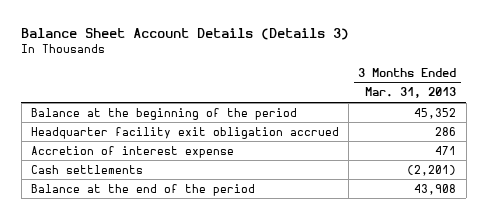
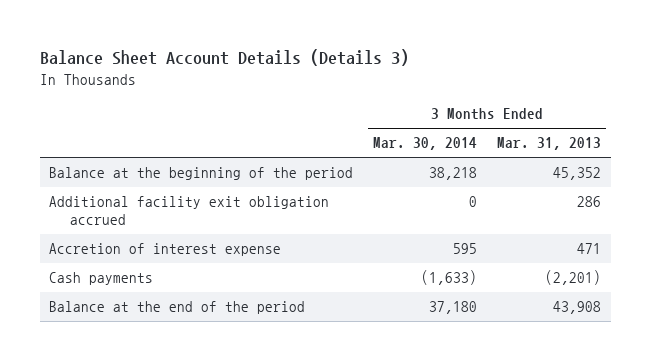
none -> [373,137,478,151] Mar. 30, 2014
[31,126,340,139] Headquarter facility exit obligation accrued -> [49,196,330,226] Additional facility exit obligation accrued
[31,164,144,174] Cash settlements -> [49,272,154,286] Cash payments

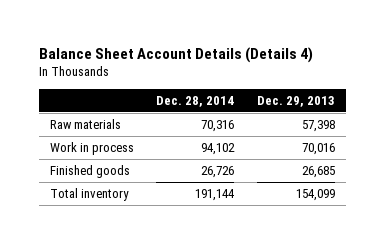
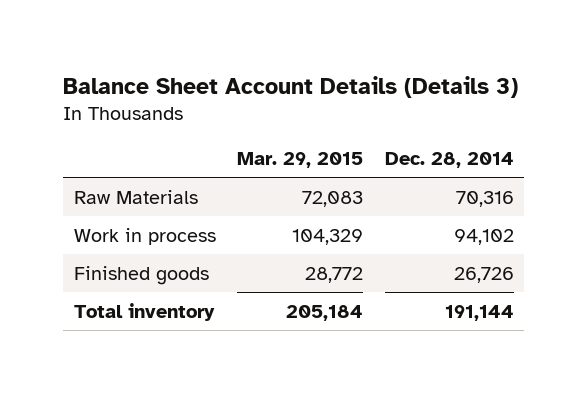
[38,46,313,63] Balance Sheet Account Details (Details 4) -> [63,75,519,98] Balance Sheet Account Details (Details 3)
[256,95,335,107] Dec. 29, 2013 -> none
none -> [237,151,364,168] Mar. 29, 2015
[50,118,122,129] Raw materials -> [74,189,199,204] Raw Materials

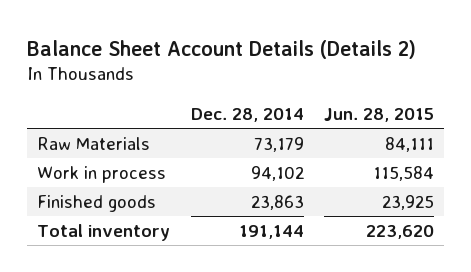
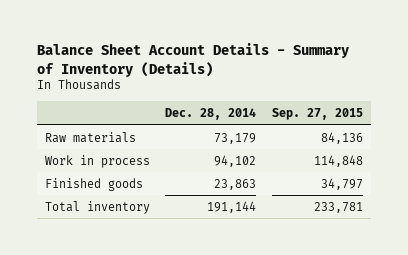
[27,39,417,59] Balance Sheet Account Details (Details 2) -> [37,43,350,77] Balance Sheet Account Details - Summary of Inventory (Details)
[323,107,434,122] Jun. 28, 2015 -> none
none -> [271,108,363,121] Sep. 27, 2015
[37,136,151,150] Raw Materials -> [44,131,136,143] Raw materials

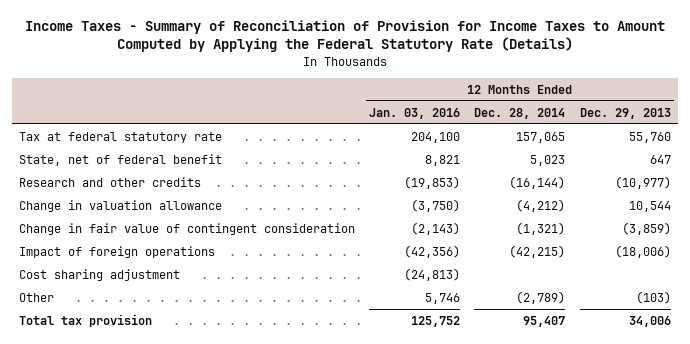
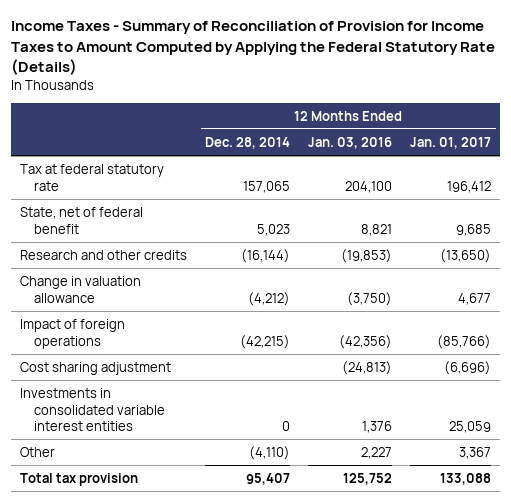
[579,107,671,119] Dec. 29, 2013 -> none
none -> [410,136,492,149] Jan. 01, 2017
[19,222,356,235] Change in fair value of contingent consideration -> none
none -> [20,387,165,432] Investments in consolidated variable interest entities
[425,292,461,304] 5,746 -> [361,446,393,459] 2,227
[516,290,566,304] (2,789) -> [249,445,291,460] (4,110)

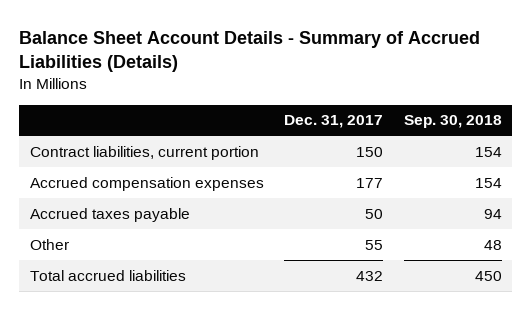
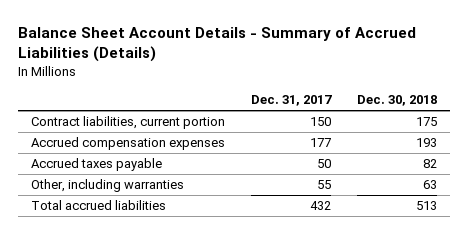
[403,115,502,129] Sep. 30, 2018 -> none
none -> [356,95,437,107] Dec. 30, 2018
[29,238,69,250] Other -> [30,179,184,193] Other, including warranties

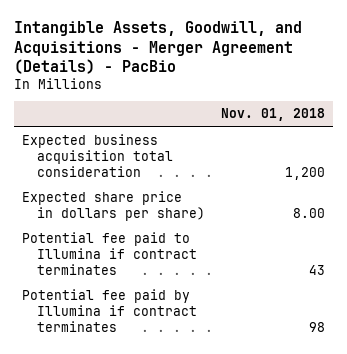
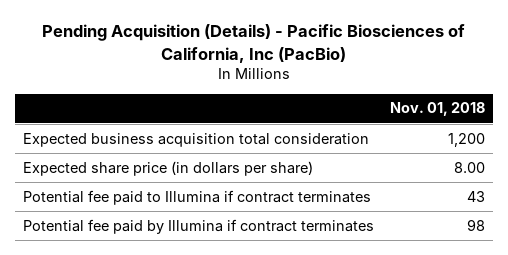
[14,21,303,74] Intangible Assets, Goodwill, and Acquisitions - Merger Agreement (Details) - PacBio -> [41,24,465,63] Pending Acquisition (Details) - Pacific Biosciences of California, Inc (PacBio)
[22,191,205,222] Expected share price in dollars per share) -> [22,160,313,176] Expected share price (in dollars per share)

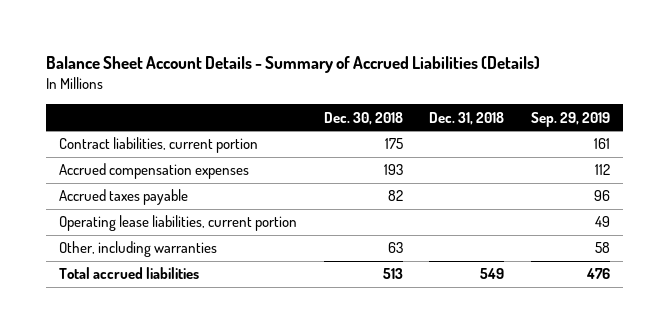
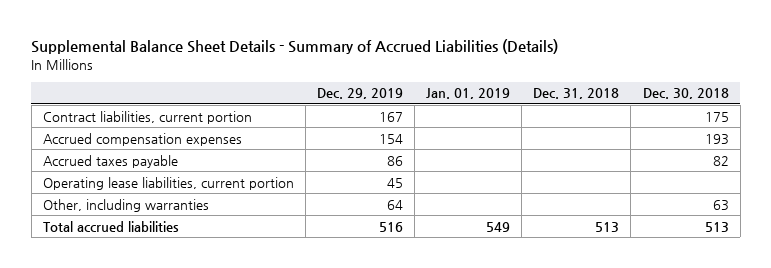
[46,56,541,74] Balance Sheet Account Details - Summary of Accrued Liabilities (Details) -> [31,39,559,55] Supplemental Balance Sheet Details - Summary of Accrued Liabilities (Details)
[530,111,610,127] Sep. 29, 2019 -> none
none -> [316,88,403,100] Dec. 29, 2019
none -> [426,88,511,100] Jan. 01, 2019
[480,268,505,280] 549 -> [595,221,620,232] 513

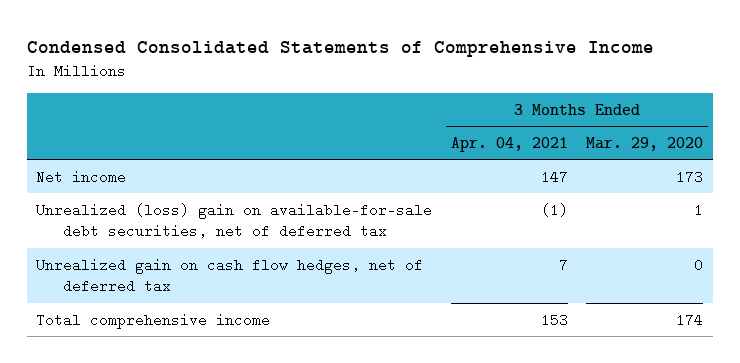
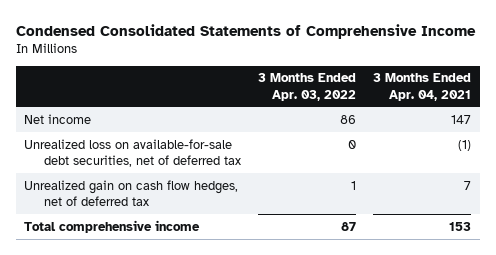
[586,136,704,151] Mar. 29, 2020 -> none
none -> [258,73,357,101] 3 Months Ended Apr. 03, 2022
[36,202,433,239] Unrealized (loss) gain on available-for-sale debt securities, net of deferred tax -> [24,138,241,167] Unrealized loss on available-for-sale debt securities, net of deferred tax

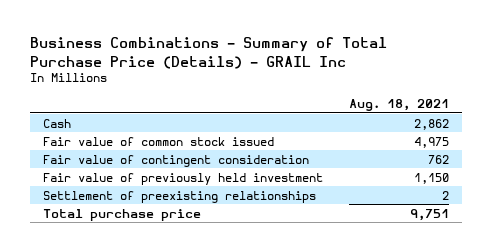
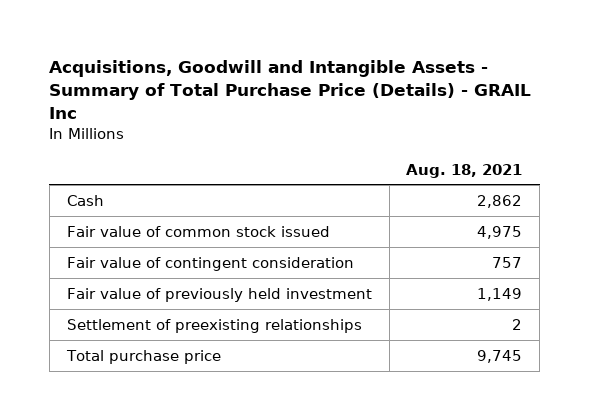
[30,37,388,69] Business Combinations - Summary of Total Purchase Price (Details) - GRAIL Inc -> [49,59,532,119] Acquisitions, Goodwill and Intangible Assets - Summary of Total Purchase Price (Details) - GRAIL Inc
[428,154,450,164] 762 -> [492,256,523,268] 757
[414,172,450,184] 1,150 -> [477,287,523,301] 1,149
[410,208,450,221] 9,751 -> [477,349,523,363] 9,745

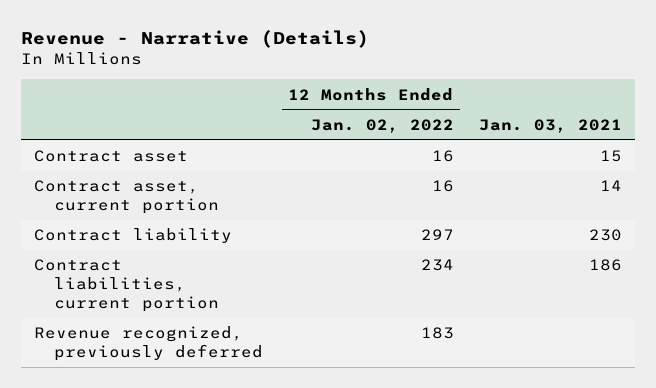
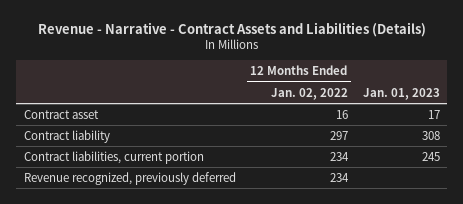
[21,30,370,49] Revenue - Narrative (Details) -> [37,21,426,37] Revenue - Narrative - Contract Assets and Liabilities (Details)
[479,118,623,133] Jan. 03, 2021 -> none
none -> [362,87,440,100] Jan. 01, 2023
[33,180,220,215] Contract asset, current portion -> none
[420,327,454,340] 183 -> [329,172,349,182] 234

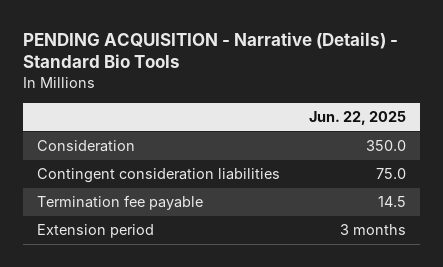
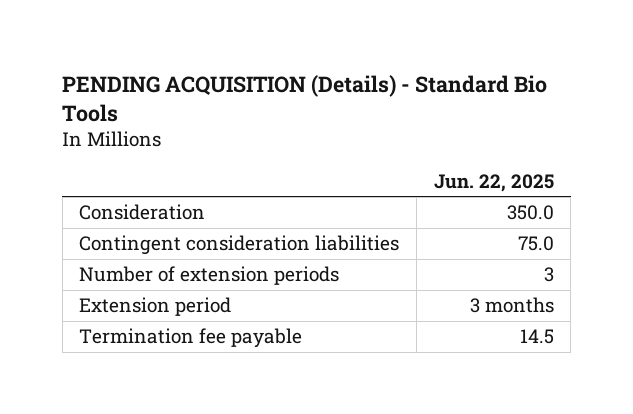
[23,31,399,69] PENDING ACQUISITION - Narrative (Details) - Standard Bio Tools -> [62,74,548,122] PENDING ACQUISITION (Details) - Standard Bio Tools
none -> [79,266,340,286] Number of extension periods
[37,195,204,211] Termination fee payable -> [79,328,303,349] Termination fee payable

